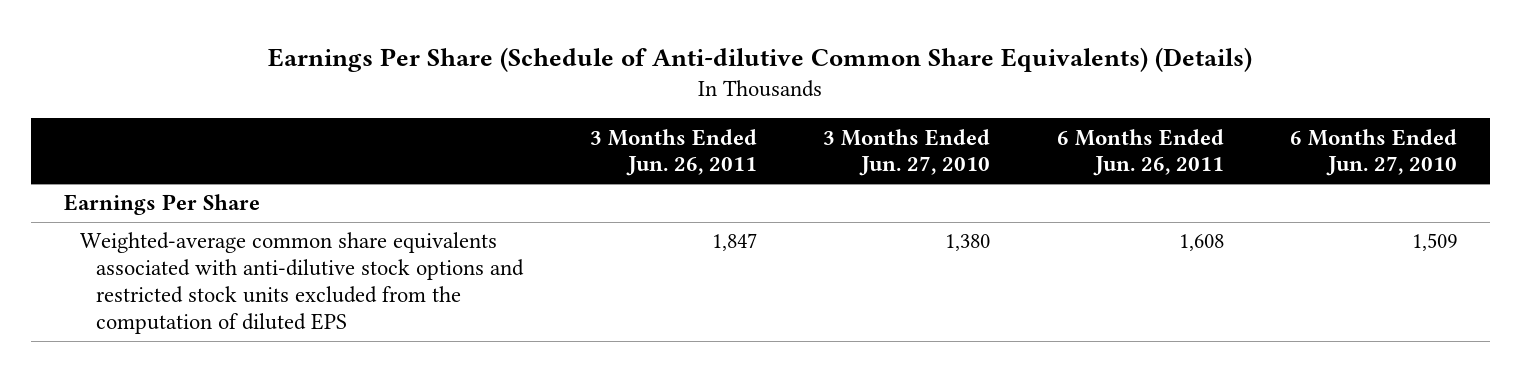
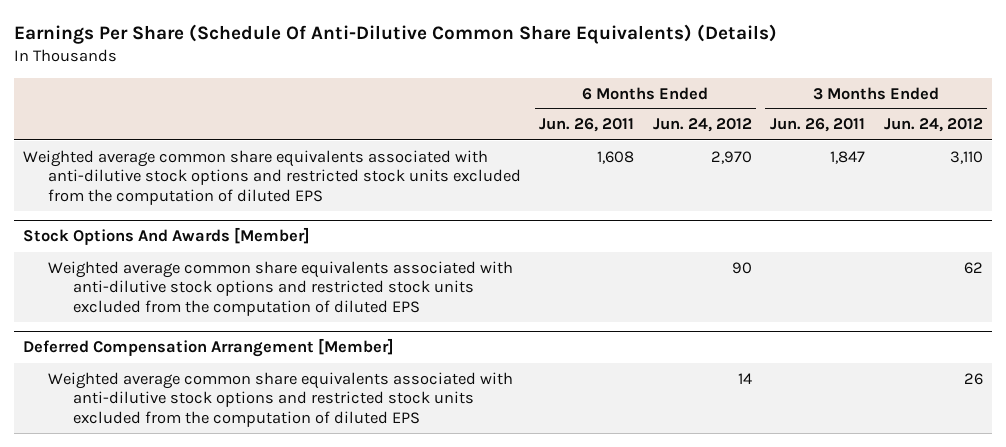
[268,46,1253,72] Earnings Per Share (Schedule of Anti-dilutive Common Share Equivalents) (Details) -> [13,24,777,45] Earnings Per Share (Schedule Of Anti-Dilutive Common Share Equivalents) (Details)
[823,128,991,177] 3 Months Ended Jun. 27, 2010 -> none
[1289,128,1457,177] 6 Months Ended Jun. 27, 2010 -> none
none -> [652,118,752,133] Jun. 24, 2012
none -> [883,118,983,133] Jun. 24, 2012
[63,194,260,216] Earnings Per Share -> none
[80,232,525,334] Weighted-average common share equivalents associated with anti-dilutive stock options and restricted stock units excluded from the computation of diluted EPS -> [23,149,521,205] Weighted average common share equivalents associated with anti-dilutive stock options and restricted stock units excluded from the computation of diluted EPS
none -> [23,227,311,246] Stock Options And Awards [Member]
none -> [47,260,513,316] Weighted average common share equivalents associated with anti-dilutive stock options and restricted stock units excluded from the computation of diluted EPS
none -> [23,338,395,358] Deferred Compensation Arrangement [Member]
none -> [47,371,513,427] Weighted average common share equivalents associated with anti-dilutive stock options and restricted stock units excluded from the computation of diluted EPS

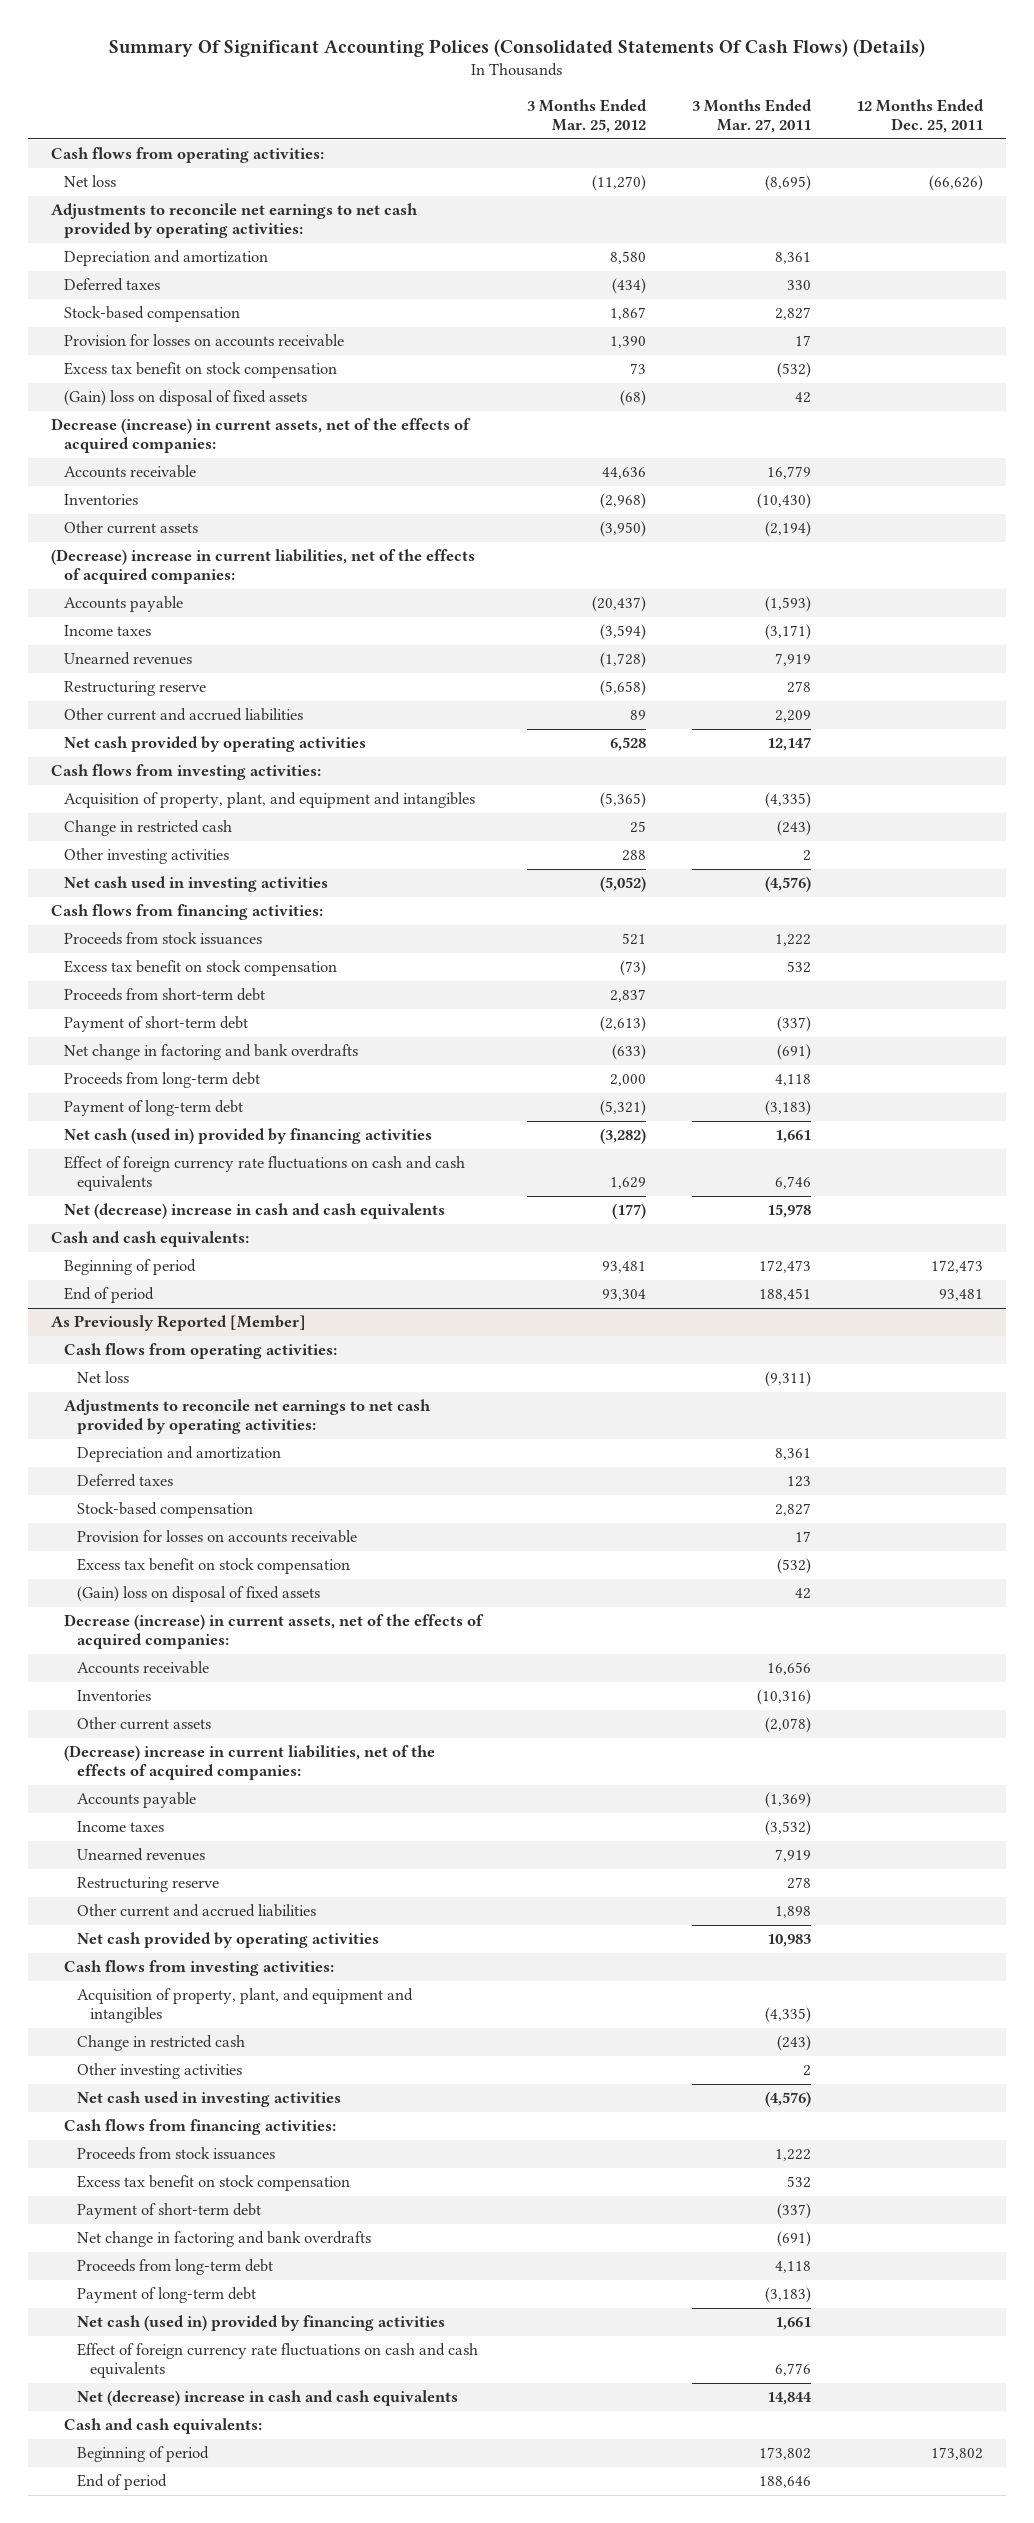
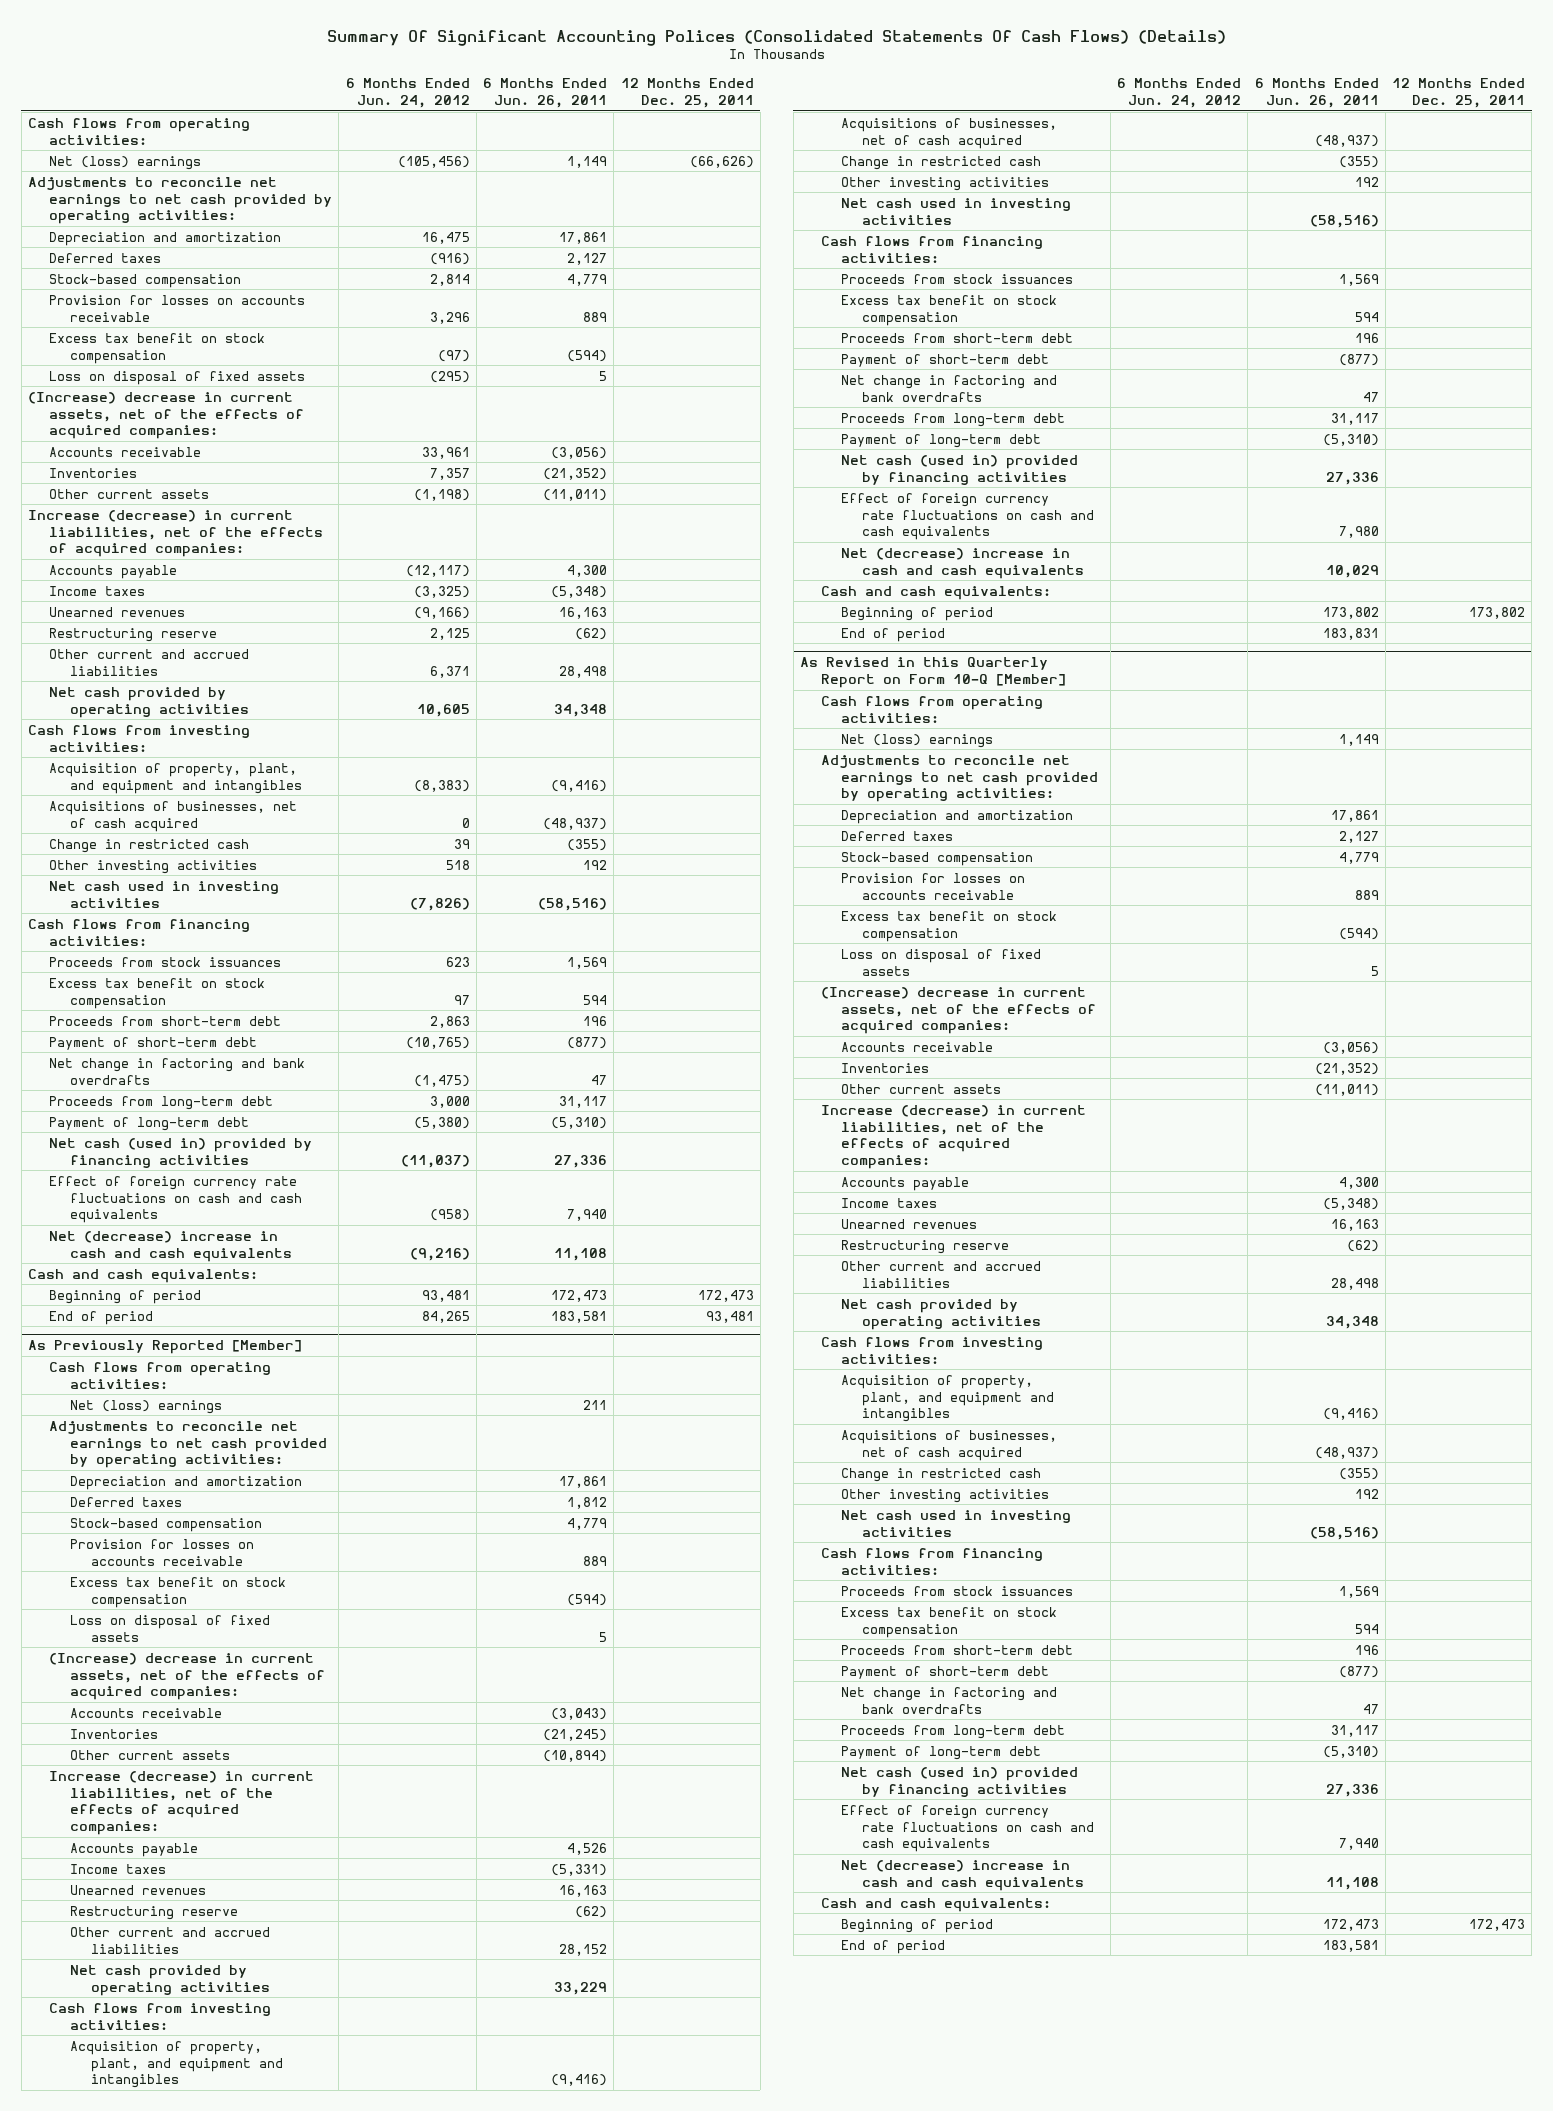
[527,98,648,133] 3 Months Ended Mar. 25, 2012 -> none
[691,98,812,133] 3 Months Ended Mar. 27, 2011 -> none
none -> [345,78,470,108] 6 Months Ended Jun. 24, 2012
none -> [483,78,608,108] 6 Months Ended Jun. 26, 2011
[63,175,116,188] Net loss -> [48,155,201,170] Net (loss) earnings
[63,390,307,407] (Gain) loss on disposal of fixed assets -> [48,370,305,385] Loss on disposal of fixed assets
[50,418,471,454] Decrease (increase) in current assets, net of the effects of acquired companies: -> [28,391,304,440] (Increase) decrease in current assets, net of the effects of acquired companies:
[50,549,475,585] (Decrease) increase in current liabilities, net of the effects of acquired companies: -> [28,509,323,558] Increase (decrease) in current liabilities, net of the effects of acquired companies:
none -> [48,800,297,832] Acquisitions of businesses, net of cash acquired
[77,1371,130,1384] Net loss -> [69,1399,222,1414] Net (loss) earnings
[77,1586,321,1603] (Gain) loss on disposal of fixed assets -> [69,1614,270,1642] Loss on disposal of fixed assets
[63,1614,484,1650] Decrease (increase) in current assets, net of the effects of acquired companies: -> [48,1652,325,1701] (Increase) decrease in current assets, net of the effects of acquired companies:
[63,1745,435,1781] (Decrease) increase in current liabilities, net of the effects of acquired companies: -> [48,1770,314,1836] Increase (decrease) in current liabilities, net of the effects of acquired companies:
none -> [841,117,1058,149] Acquisitions of businesses, net of cash acquired
none -> [841,332,1074,343] Proceeds from short-term debt
none -> [799,657,1066,688] As Revised in this Quarterly Report on Form 10-Q [Member]
none -> [820,695,1043,723] Cash flows from operating activities:
none -> [841,733,994,748] Net (loss) earnings
none -> [820,754,1099,803] Adjustments to reconcile net earnings to net cash provided by operating activities:
none -> [841,809,1074,824] Depreciation and amortization
none -> [841,830,954,841] Deferred taxes
none -> [841,851,1034,866] Stock-based compensation
none -> [841,872,1026,900] Provision for losses on accounts receivable
none -> [841,910,1058,942] Excess tax benefit on stock compensation
none -> [841,948,1042,976] Loss on disposal of fixed assets
none -> [820,986,1097,1035] (Increase) decrease in current assets, net of the effects of acquired companies:
none -> [841,1041,994,1052] Accounts receivable
none -> [841,1062,930,1073] Inventories
none -> [841,1083,1002,1094] Other current assets
none -> [820,1104,1086,1170] Increase (decrease) in current liabilities, net of the effects of acquired companies:
none -> [841,1176,970,1191] Accounts payable
none -> [841,1197,938,1208] Income taxes
none -> [841,1218,978,1229] Unearned revenues
none -> [841,1239,1010,1254] Restructuring reserve
none -> [841,1260,1042,1288] Other current and accrued liabilities
none -> [841,1298,1042,1330] Net cash provided by operating activities
none -> [820,1336,1043,1364] Cash flows from investing activities:
none -> [841,1374,1055,1423] Acquisition of property, plant, and equipment and intangibles
none -> [841,1429,1058,1461] Acquisitions of businesses, net of cash acquired
none -> [841,1467,1042,1482] Change in restricted cash
none -> [841,1488,1050,1503] Other investing activities
none -> [841,1509,1072,1537] Net cash used in investing activities
none -> [820,1547,1043,1575] Cash flows from financing activities:
none -> [841,1585,1074,1596] Proceeds from stock issuances
none -> [841,1606,1058,1638] Excess tax benefit on stock compensation
none -> [841,1644,1074,1655] Proceeds from short-term debt
none -> [841,1665,1050,1679] Payment of short-term debt
none -> [841,1686,1058,1714] Net change in factoring and bank overdrafts
none -> [841,1724,1066,1739] Proceeds from long-term debt
none -> [841,1745,1042,1760] Payment of long-term debt
none -> [841,1766,1079,1797] Net cash (used in) provided by financing activities
none -> [841,1804,1095,1853] Effect of foreign currency rate fluctuations on cash and cash equivalents
none -> [841,1859,1085,1891] Net (decrease) increase in cash and cash equivalents
none -> [820,1897,1051,1912] Cash and cash equivalents:
none -> [841,1918,994,1933] Beginning of period
none -> [841,1939,946,1954] End of period

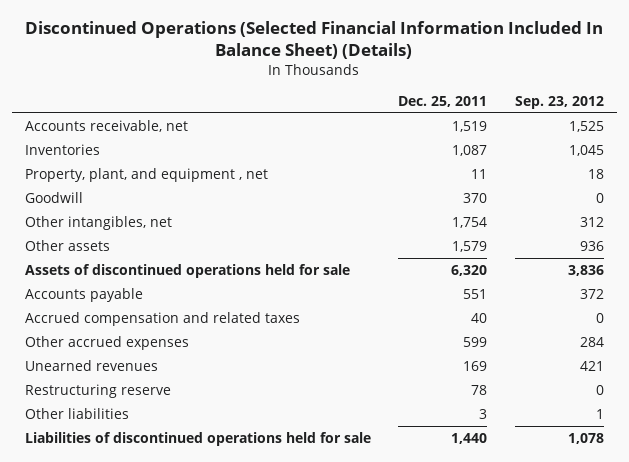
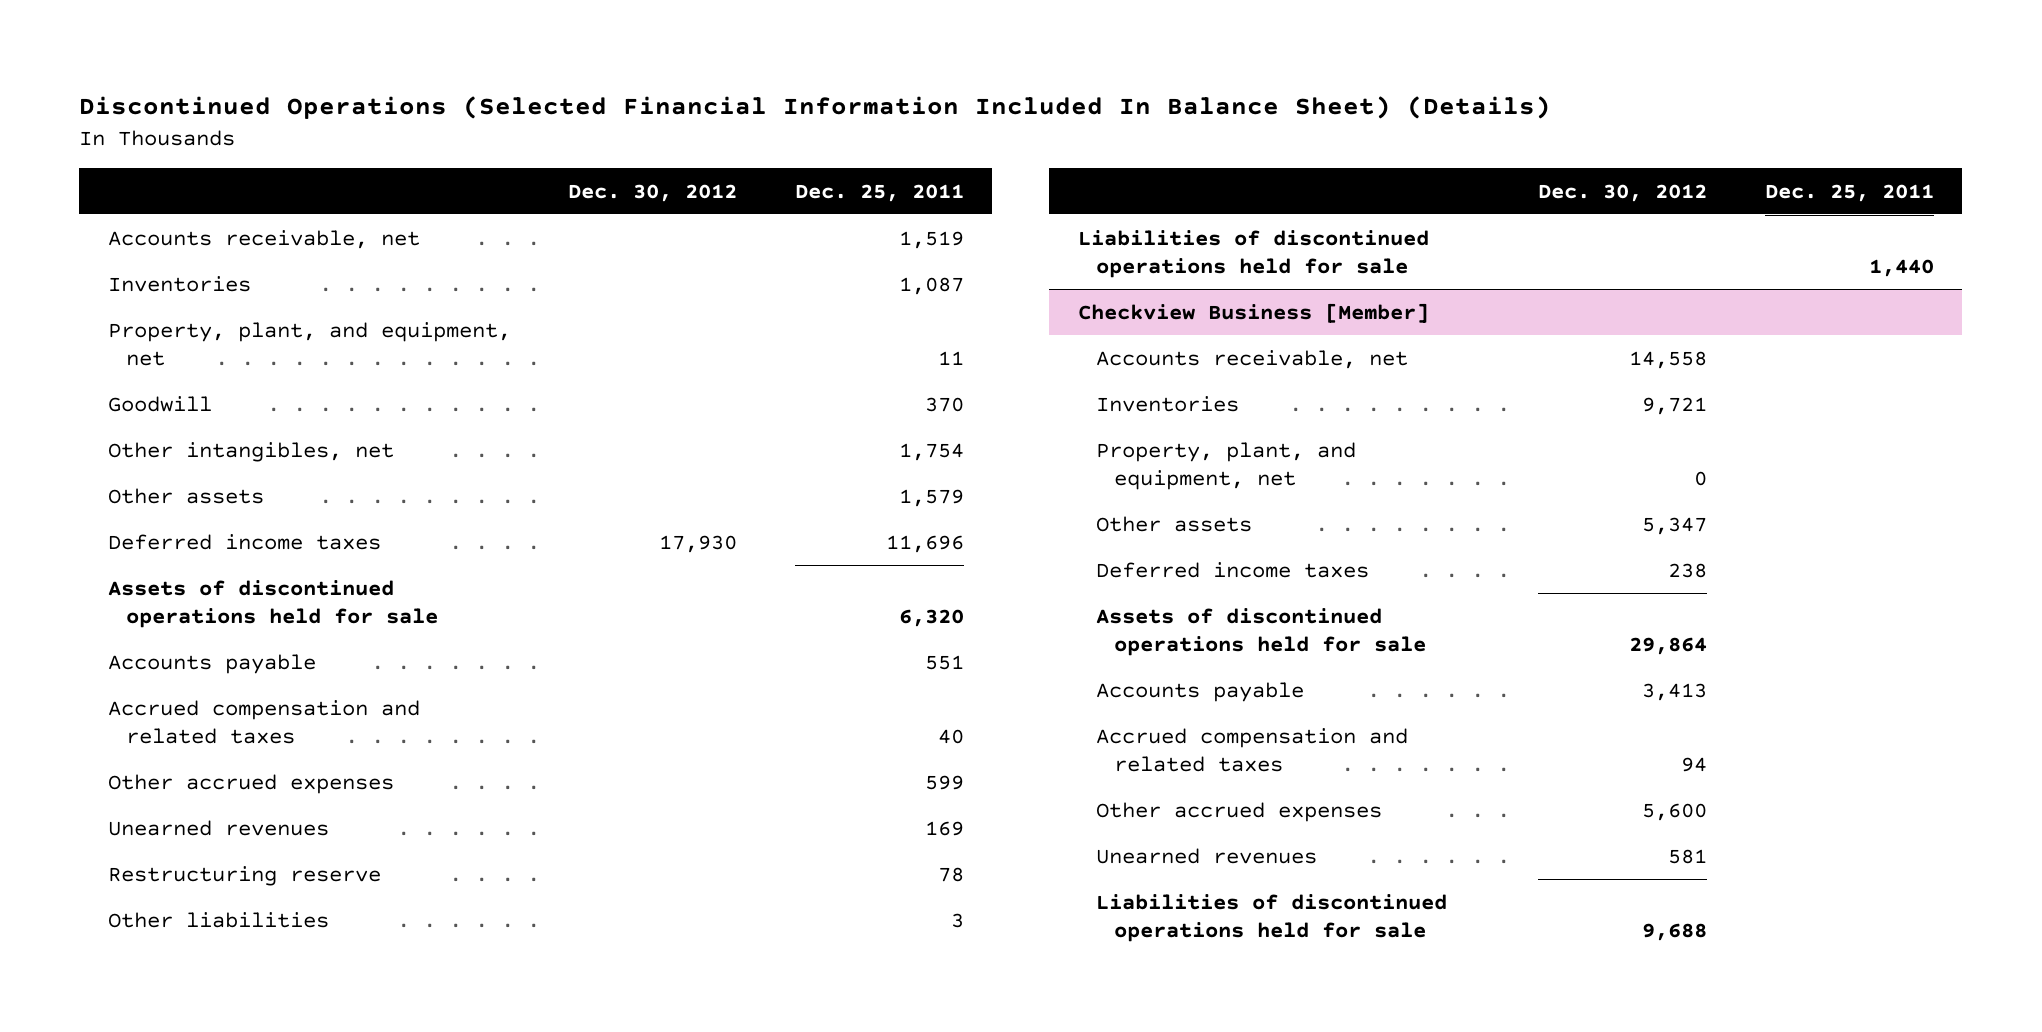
[514,95,604,109] Sep. 23, 2012 -> none
none -> [568,183,738,202] Dec. 30, 2012
[25,167,269,182] Property, plant, and equipment , net -> [107,321,511,366] Property, plant, and equipment, net
none -> [107,533,381,550] Deferred income taxes
none -> [1077,302,1429,323] Checkview Business [Member]
none -> [1095,349,1408,369] Accounts receivable, net
none -> [1095,395,1239,412] Inventories
none -> [1095,441,1356,490] Property, plant, and equipment, net
none -> [1095,515,1252,532] Other assets
none -> [1095,561,1369,578] Deferred income taxes
none -> [1095,607,1426,656] Assets of discontinued operations held for sale
none -> [1095,681,1304,702] Accounts payable
none -> [1095,727,1408,772] Accrued compensation and related taxes
none -> [1095,801,1382,822] Other accrued expenses
none -> [1095,847,1317,864] Unearned revenues
none -> [1095,893,1447,942] Liabilities of discontinued operations held for sale

